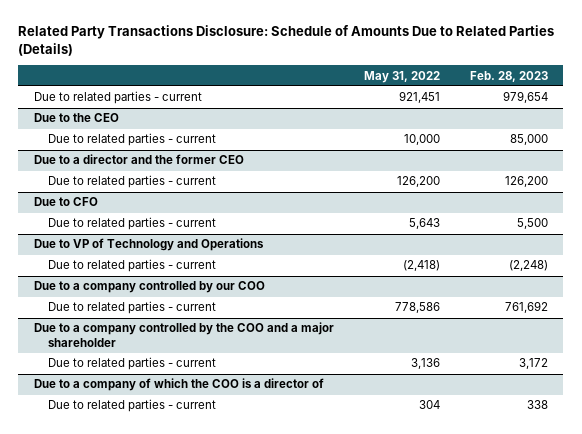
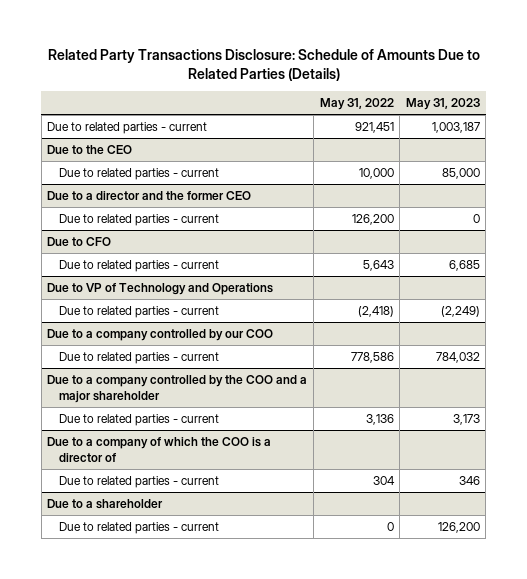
[470,70,549,82] Feb. 28, 2023 -> none
none -> [405,97,480,110] May 31, 2023
none -> [47,499,164,510] Due to a shareholder
none -> [59,522,220,535] Due to related parties - current

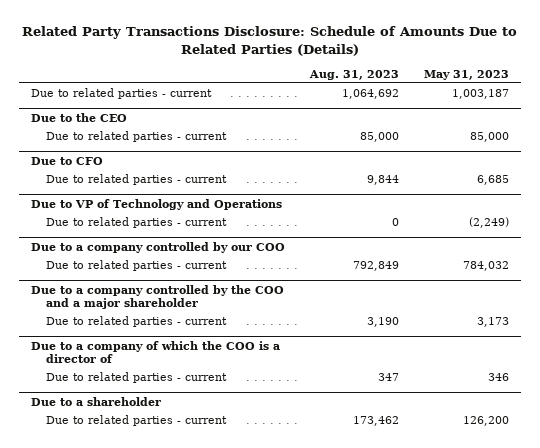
[319,97,394,110] May 31, 2022 -> none
none -> [309,70,400,81] Aug. 31, 2023
[47,191,252,201] Due to a director and the former CEO -> none
[59,214,220,227] Due to related parties - current -> none

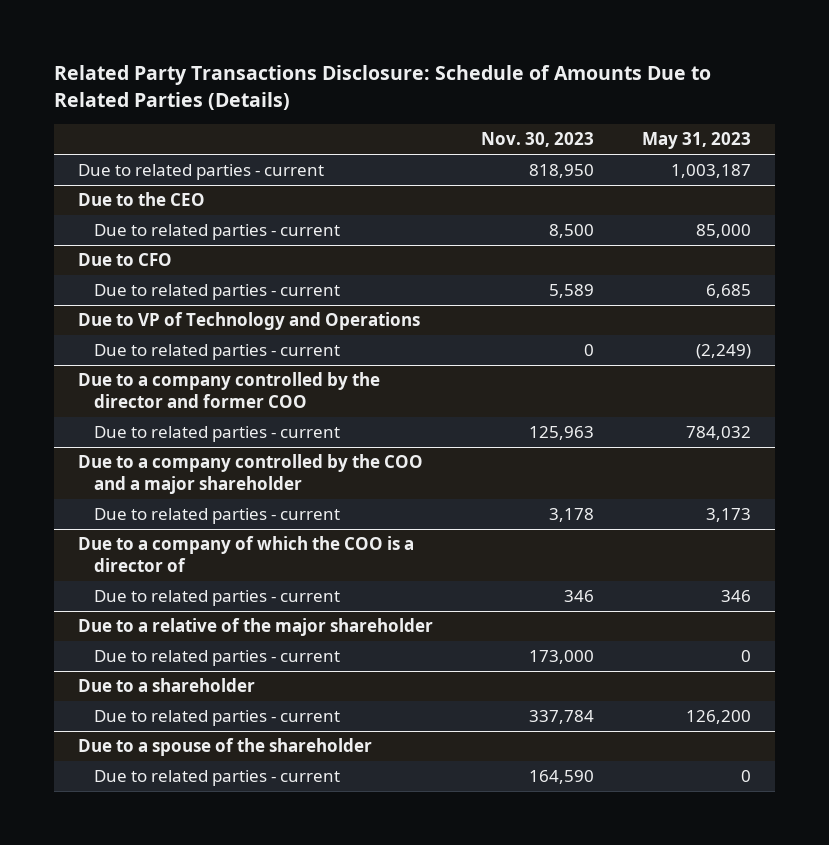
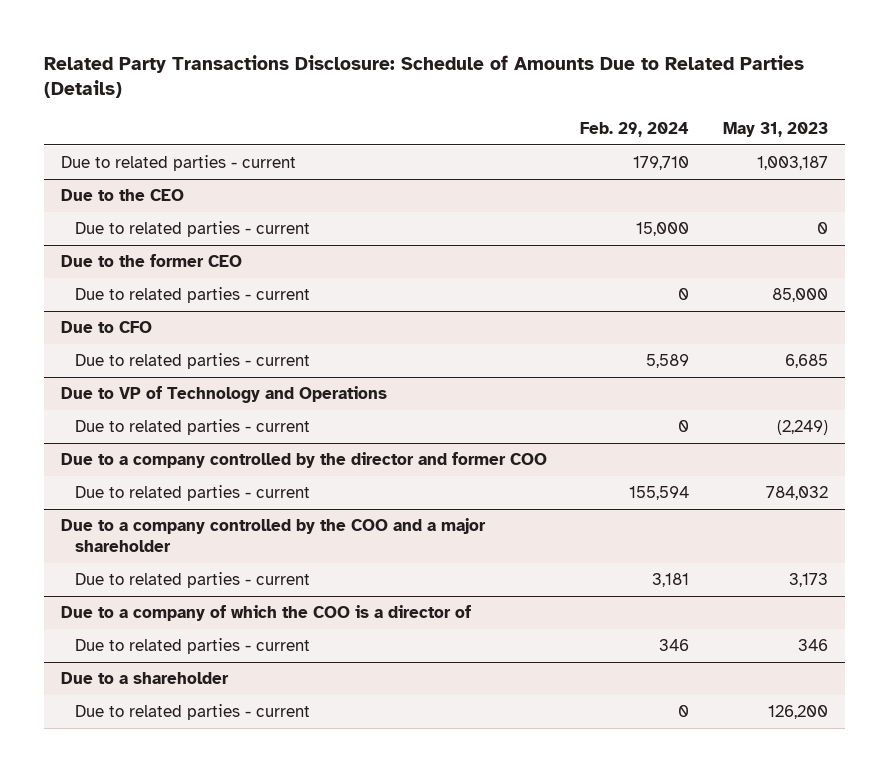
[481,131,595,147] Nov. 30, 2023 -> none
none -> [580,121,690,137] Feb. 29, 2024
none -> [74,221,310,238] Due to related parties - current
none -> [60,254,242,268] Due to the former CEO
[77,618,433,637] Due to a relative of the major shareholder -> none
[93,650,340,667] Due to related parties - current -> none
[77,738,372,757] Due to a spouse of the shareholder -> none
[93,770,340,787] Due to related parties - current -> none

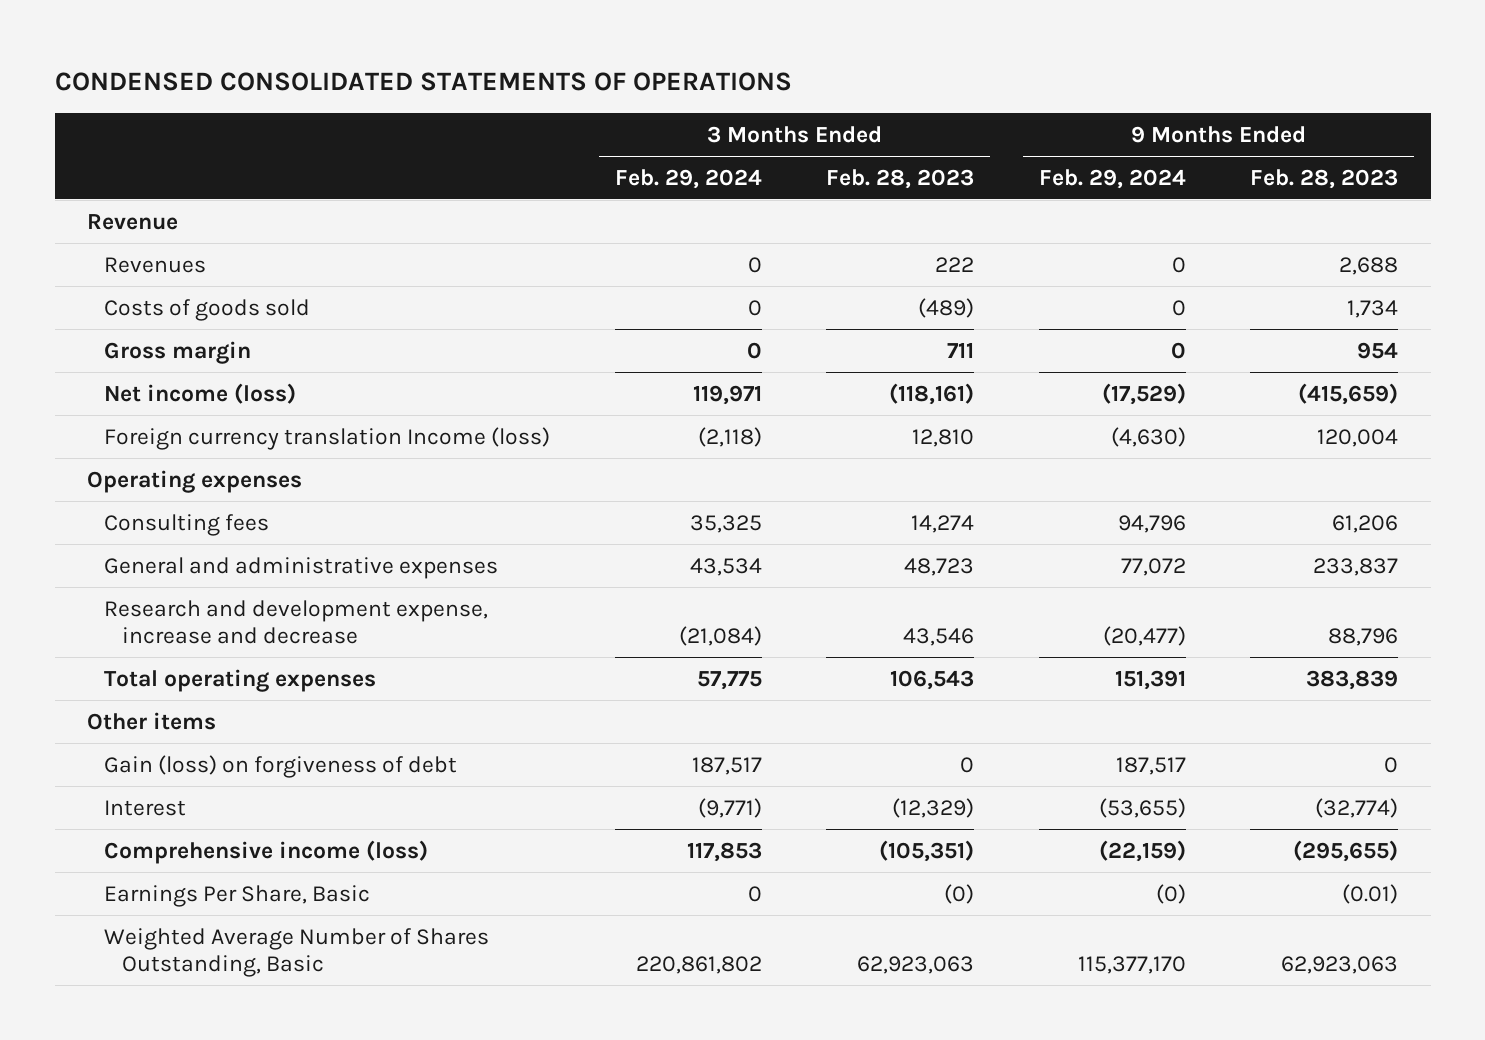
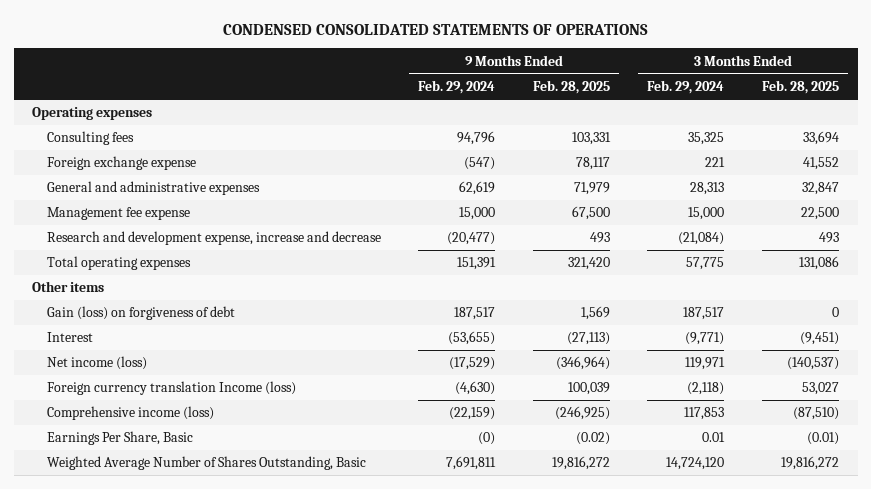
[826,168,975,189] Feb. 28, 2023 -> none
[1250,168,1399,189] Feb. 28, 2023 -> none
none -> [532,80,610,95] Feb. 28, 2025
none -> [761,80,839,95] Feb. 28, 2025
[86,213,178,230] Revenue -> none
[104,256,207,273] Revenues -> none
[104,298,311,321] Costs of goods sold -> none
[104,340,252,364] Gross margin -> none
none -> [46,156,196,171] Foreign exchange expense
[689,557,762,576] 43,534 -> [690,182,725,196] 28,313
[1120,557,1186,576] 77,072 -> [459,181,496,196] 62,619
none -> [46,207,190,221] Management fee expense
[104,382,297,404] Net income (loss) -> [46,356,147,371] Net income (loss)
[104,426,551,450] Foreign currency translation Income (loss) -> [46,381,296,396] Foreign currency translation Income (loss)
[747,885,762,902] 0 -> [702,432,726,443] 0.01
[635,956,762,975] 220,861,802 -> [666,457,725,471] 14,724,120
[1077,956,1186,975] 115,377,170 -> [446,456,497,471] 7,691,811

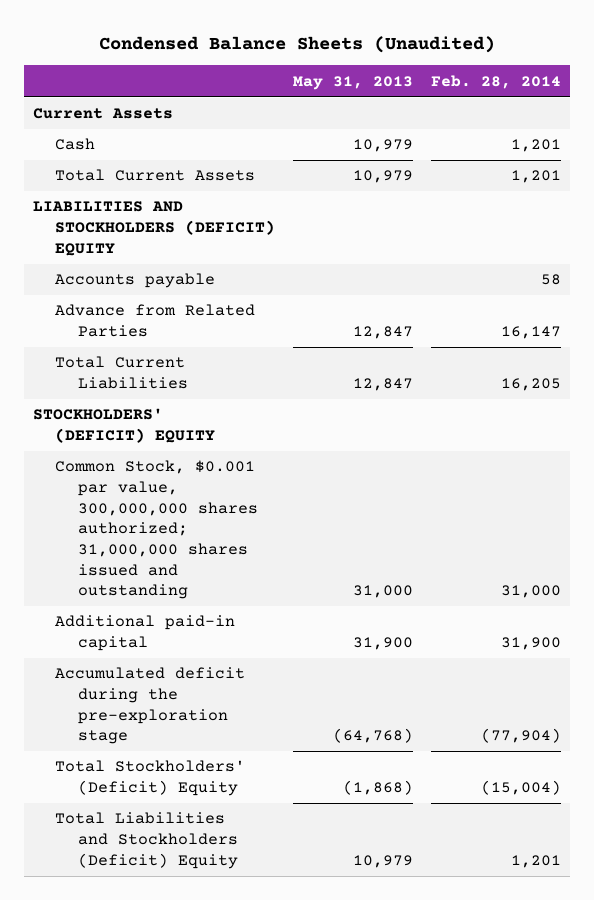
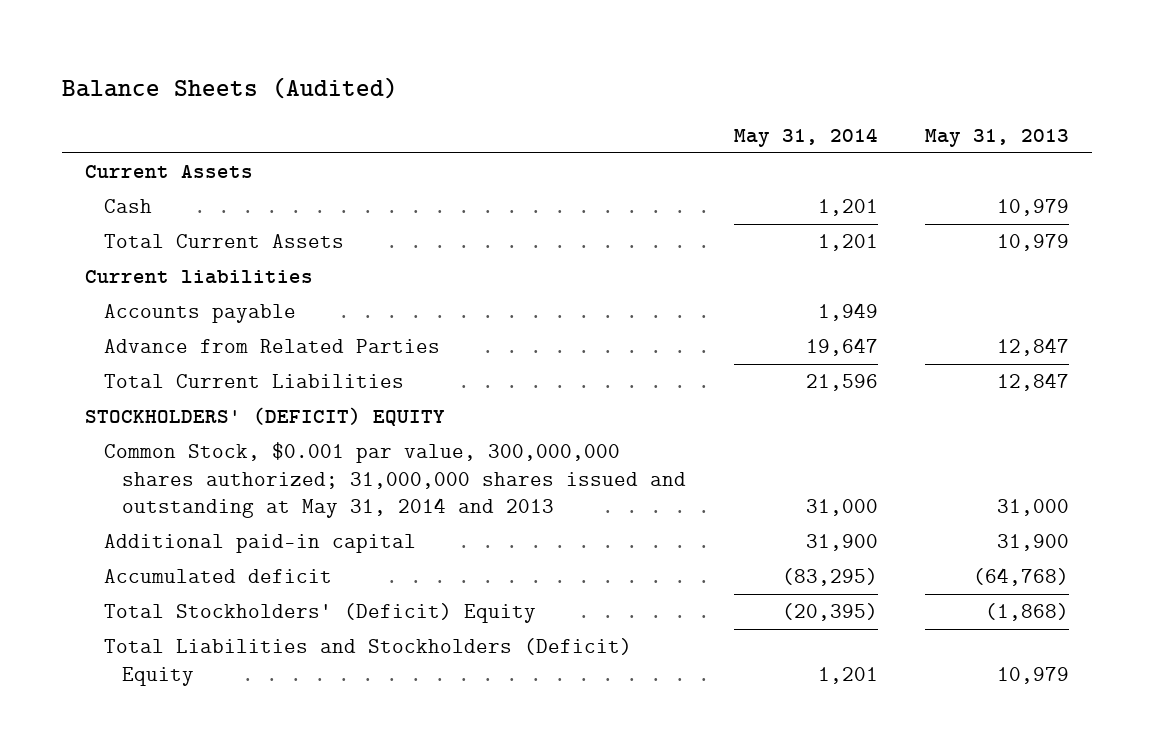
[98,36,495,54] Condensed Balance Sheets (Unaudited) -> [61,76,398,99] Balance Sheets (Audited)
[431,74,562,89] Feb. 28, 2014 -> none
none -> [733,127,878,147] May 31, 2014
[32,201,276,256] LIABILITIES AND STOCKHOLDERS (DEFICIT) EQUITY -> none
none -> [85,270,314,285] Current liabilities
[55,460,258,600] Common Stock, $0.001 par value, 300,000,000 shares authorized; 31,000,000 shares issued and outstanding -> [103,442,687,519] Common Stock, $0.001 par value, 300,000,000 shares authorized; 31,000,000 shares issued and outstanding at May 31, 2014 and 2013
[55,667,246,745] Accumulated deficit during the pre-exploration stage -> [103,569,332,584] Accumulated deficit

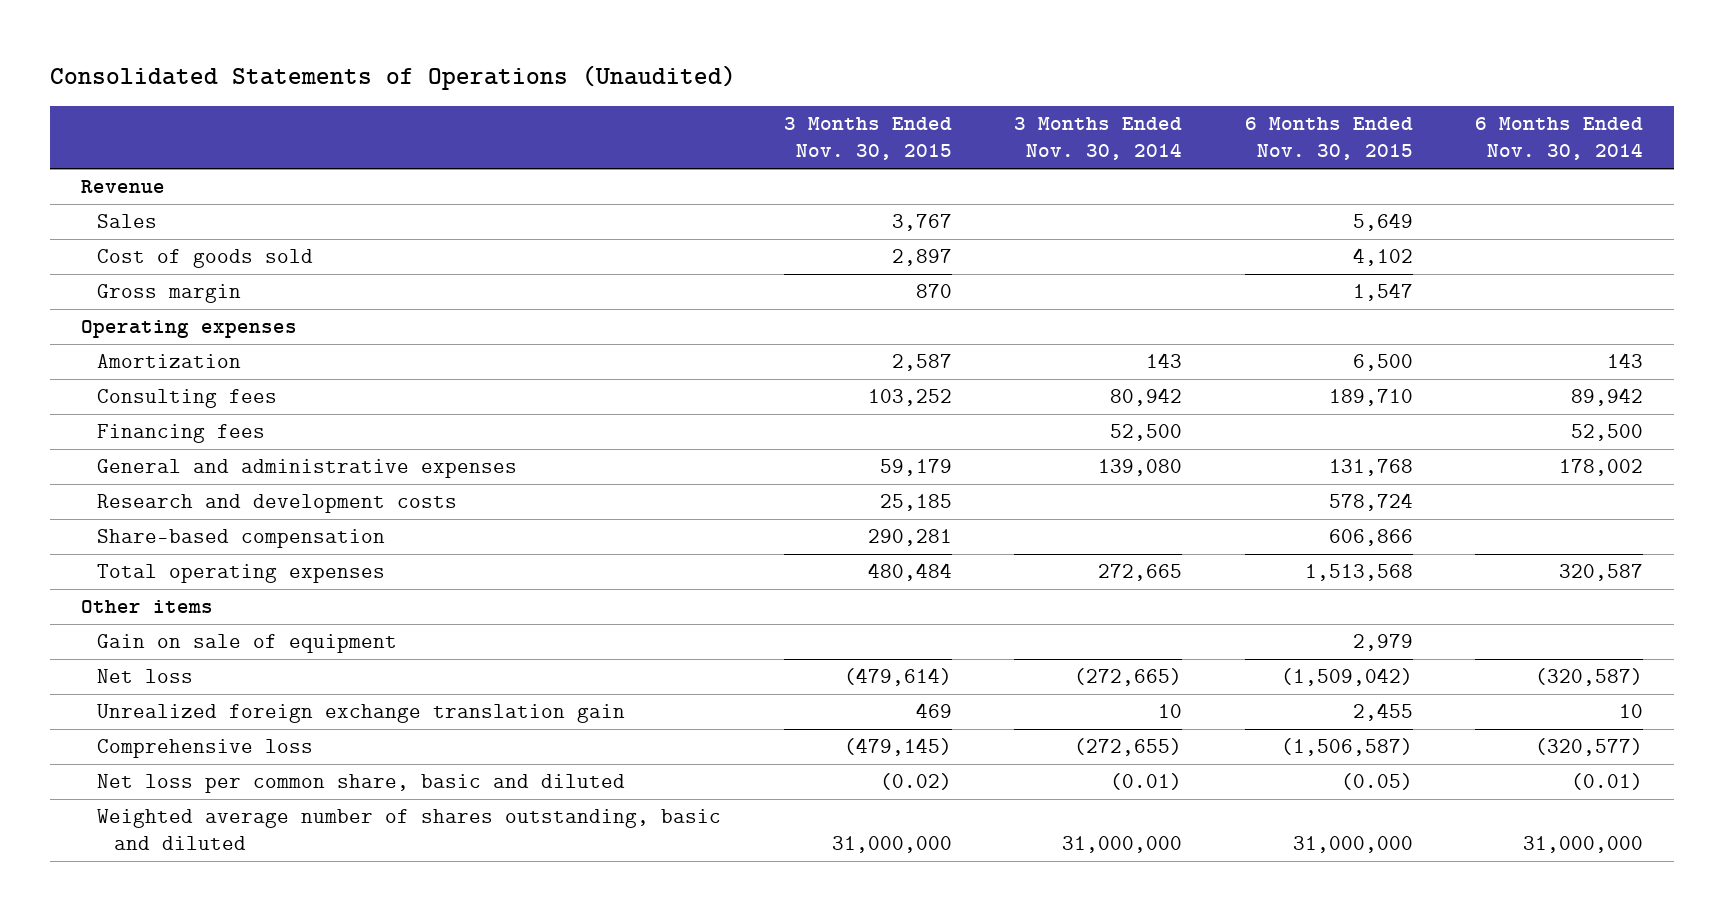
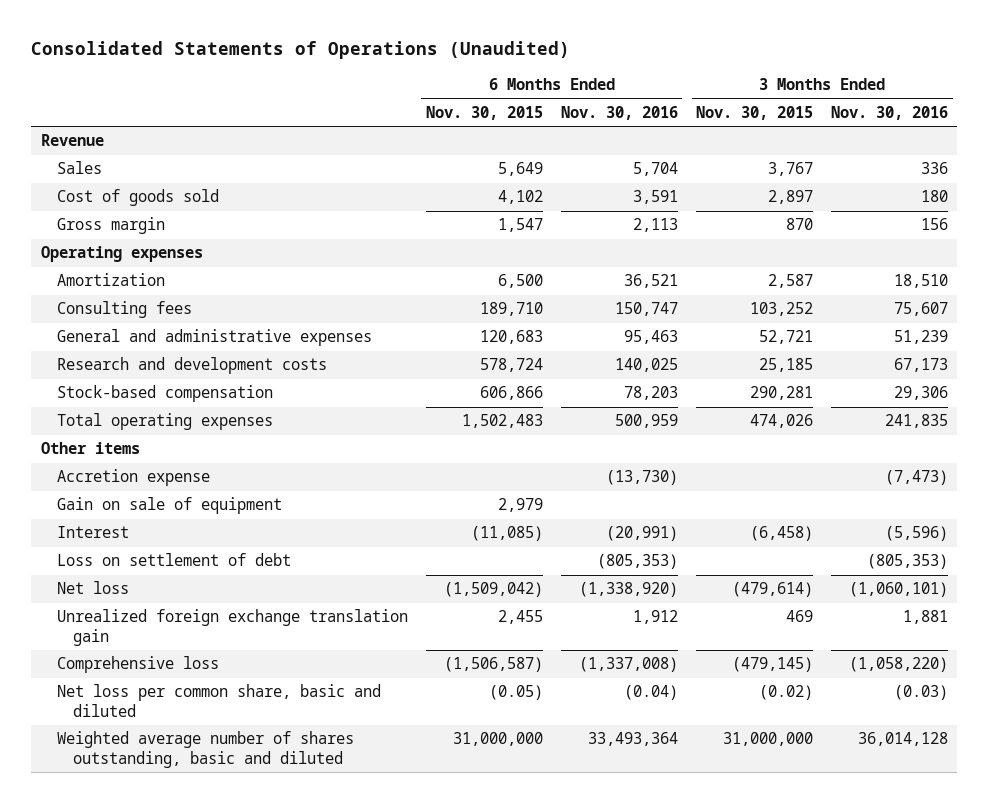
[1014,117,1183,161] 3 Months Ended Nov. 30, 2014 -> none
[1475,117,1644,161] 6 Months Ended Nov. 30, 2014 -> none
none -> [560,105,678,120] Nov. 30, 2016
none -> [831,105,949,120] Nov. 30, 2016
[97,424,266,444] Financing fees -> none
[879,459,952,477] 59,179 -> [759,330,814,345] 52,721
[1328,459,1413,477] 131,768 -> [479,330,543,345] 120,683
[97,529,386,549] Share-based compensation -> [56,385,273,403] Stock-based compensation
[867,563,952,582] 480,484 -> [750,414,814,429] 474,026
[1304,564,1413,582] 1,513,568 -> [461,414,543,429] 1,502,483
none -> [56,469,210,487] Accretion expense
none -> [56,526,129,539] Interest
none -> [56,553,291,567] Loss on settlement of debt

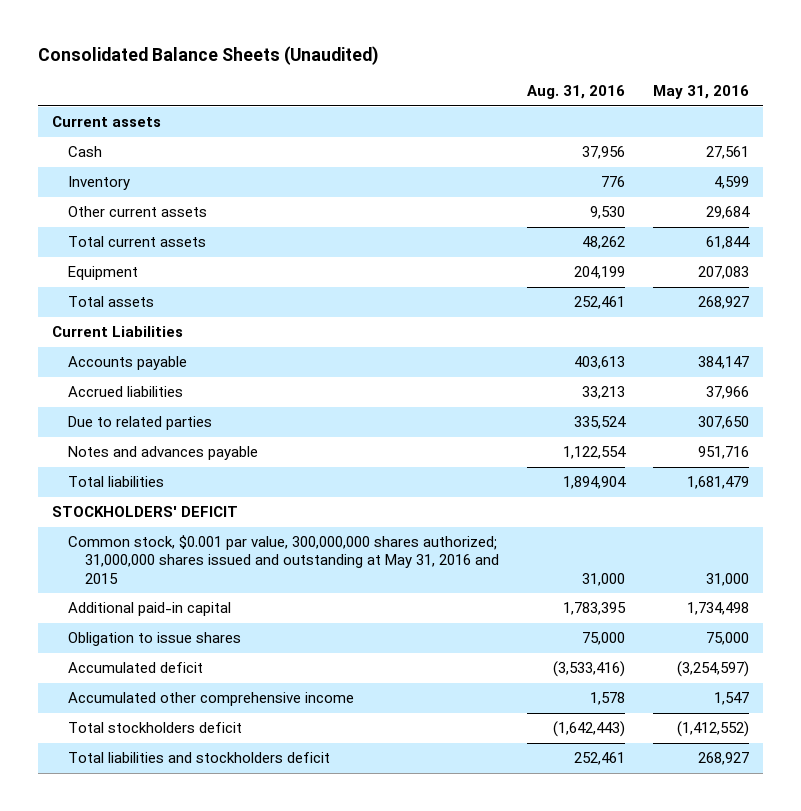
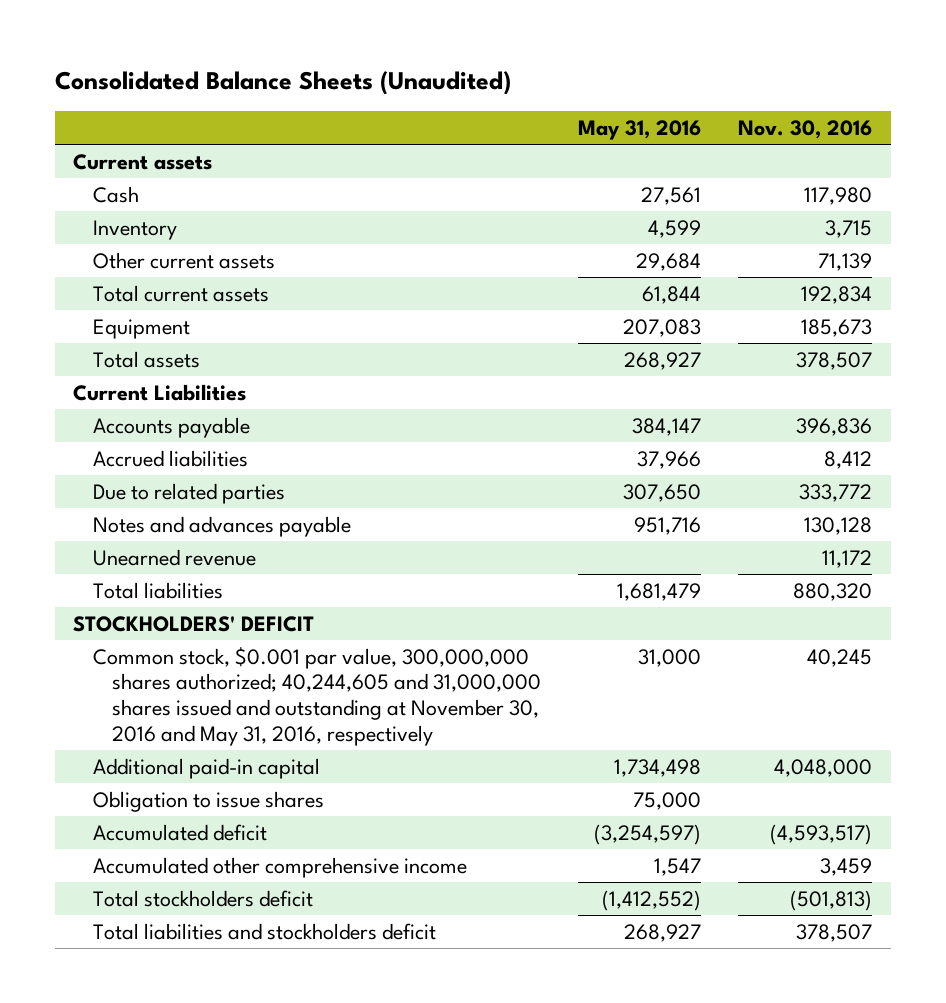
[527,85,626,100] Aug. 31, 2016 -> none
none -> [738,120,873,140] Nov. 30, 2016
none -> [92,548,256,566] Unearned revenue
[68,535,499,584] Common stock, $0.001 par value, 300,000,000 shares authorized; 31,000,000 shares issued and outstanding at May 31, 2016 and 2015 -> [92,646,542,746] Common stock, $0.001 par value, 300,000,000 shares authorized; 40,244,605 and 31,000,000 shares issued and outstanding at November 30, 2016 and May 31, 2016, respectively

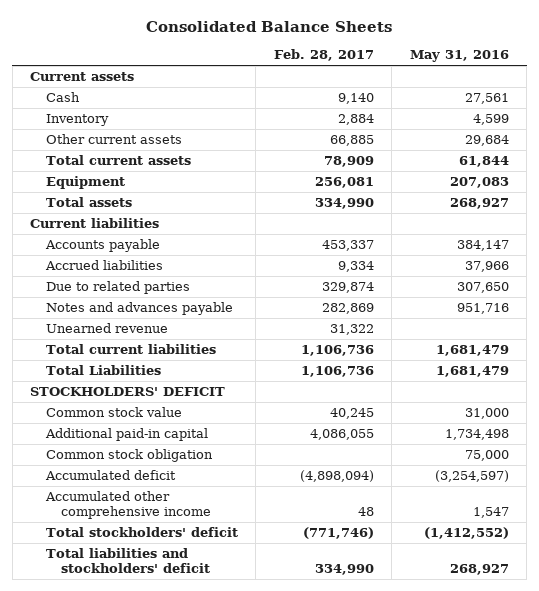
[54,71,511,96] Consolidated Balance Sheets (Unaudited) -> [146,20,393,32] Consolidated Balance Sheets
[738,120,873,140] Nov. 30, 2016 -> none
none -> [273,49,374,62] Feb. 28, 2017
[73,383,247,401] Current Liabilities -> [30,218,160,229] Current liabilities
[92,581,223,599] Total liabilities -> [45,344,216,355] Total current liabilities
none -> [45,365,161,376] Total Liabilities
[92,646,542,746] Common stock, $0.001 par value, 300,000,000 shares authorized; 40,244,605 and 31,000,000 shares issued and outstanding at November 30, 2016 and May 31, 2016, respectively -> none
none -> [45,407,182,418] Common stock value
[92,790,324,812] Obligation to issue shares -> none
none -> [45,449,213,463] Common stock obligation
[92,889,313,907] Total stockholders deficit -> [45,527,238,538] Total stockholders' deficit
[92,922,436,940] Total liabilities and stockholders deficit -> [45,548,210,574] Total liabilities and stockholders' deficit

